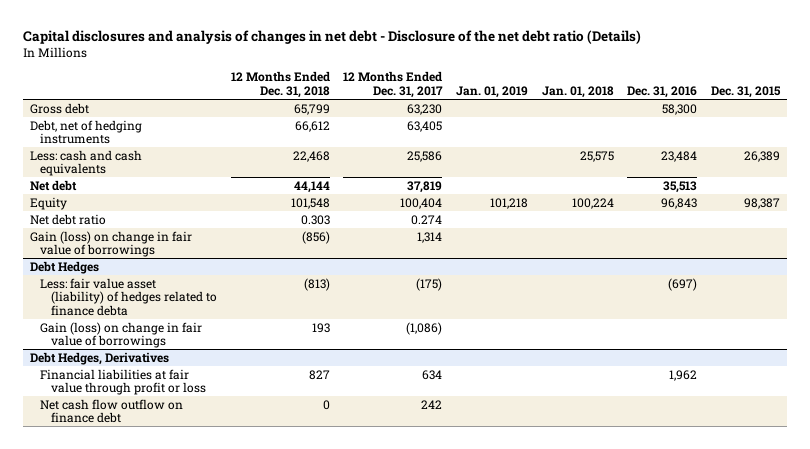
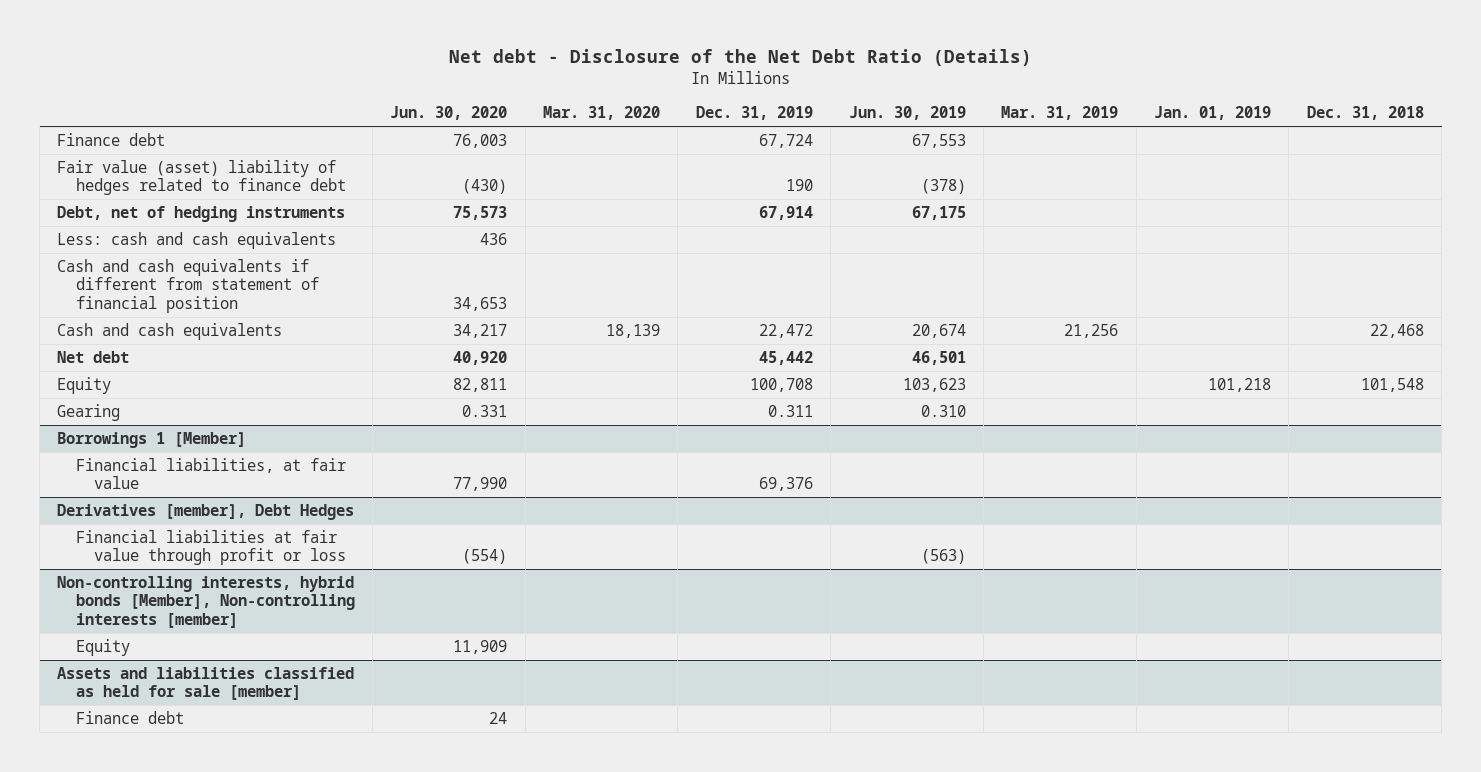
[22,30,641,45] Capital disclosures and analysis of changes in net debt - Disclosure of the net debt ratio (Details) -> [448,49,1032,67] Net debt - Disclosure of the Net Debt Ratio (Details)
[230,71,330,99] 12 Months Ended Dec. 31, 2018 -> none
[343,71,444,99] 12 Months Ended Dec. 31, 2017 -> none
[541,86,614,99] Jan. 01, 2018 -> none
[627,86,698,99] Dec. 31, 2016 -> none
[710,86,781,99] Dec. 31, 2015 -> none
none -> [390,106,508,121] Jun. 30, 2020
none -> [543,106,661,121] Mar. 31, 2020
none -> [695,106,813,121] Dec. 31, 2019
none -> [848,106,966,121] Jun. 30, 2019
none -> [1001,106,1119,121] Mar. 31, 2019
none -> [1306,106,1424,121] Dec. 31, 2018
[29,102,89,114] Gross debt -> [57,133,166,147] Finance debt
none -> [57,160,346,196] Fair value (asset) liability of hedges related to finance debt
none -> [57,259,319,313] Cash and cash equivalents if different from statement of financial position
none -> [57,323,283,341] Cash and cash equivalents
[29,230,192,258] Gain (loss) on change in fair value of borrowings -> none
[29,260,99,274] Debt Hedges -> none
[40,277,218,316] Less: fair value asset (liability) of hedges related to finance debta -> none
[40,321,203,349] Gain (loss) on change in fair value of borrowings -> none
[29,213,106,225] Net debt ratio -> [57,404,121,422] Gearing
none -> [57,432,247,449] Borrowings 1 [Member]
none -> [75,458,346,490] Financial liabilities, at fair value
[29,351,169,365] Debt Hedges, Derivatives -> [57,504,355,521] Derivatives [member], Debt Hedges
[40,398,184,424] Net cash flow outflow on finance debt -> none
none -> [57,576,355,628] Non-controlling interests, hybrid bonds [Member], Non-controlling interests [member]
none -> [75,639,130,657] Equity
none -> [57,667,355,701] Assets and liabilities classified as held for sale [member]
none -> [75,711,184,725] Finance debt

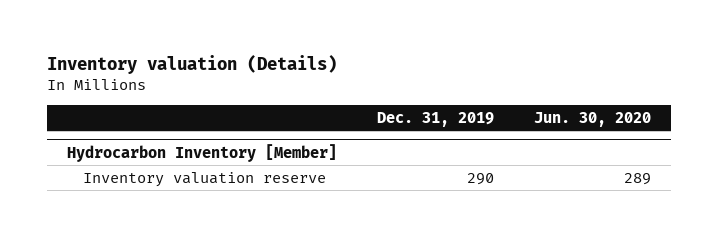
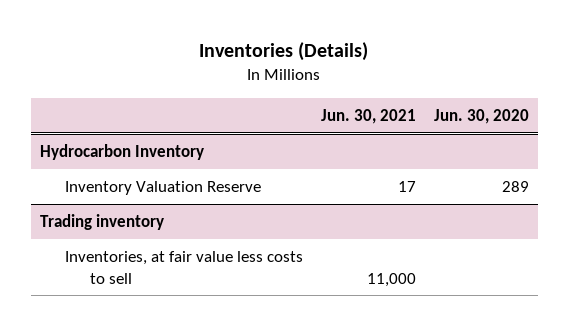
[47,55,338,75] Inventory valuation (Details) -> [199,42,369,62] Inventories (Details)
[377,111,495,127] Dec. 31, 2019 -> none
none -> [320,108,416,124] Jun. 30, 2021
[67,143,338,162] Hydrocarbon Inventory [Member] -> [39,144,204,161] Hydrocarbon Inventory
[82,171,326,187] Inventory valuation reserve -> [64,181,261,196] Inventory Valuation Reserve
none -> [39,214,164,231] Trading inventory
none -> [64,251,303,284] Inventories, at fair value less costs to sell

